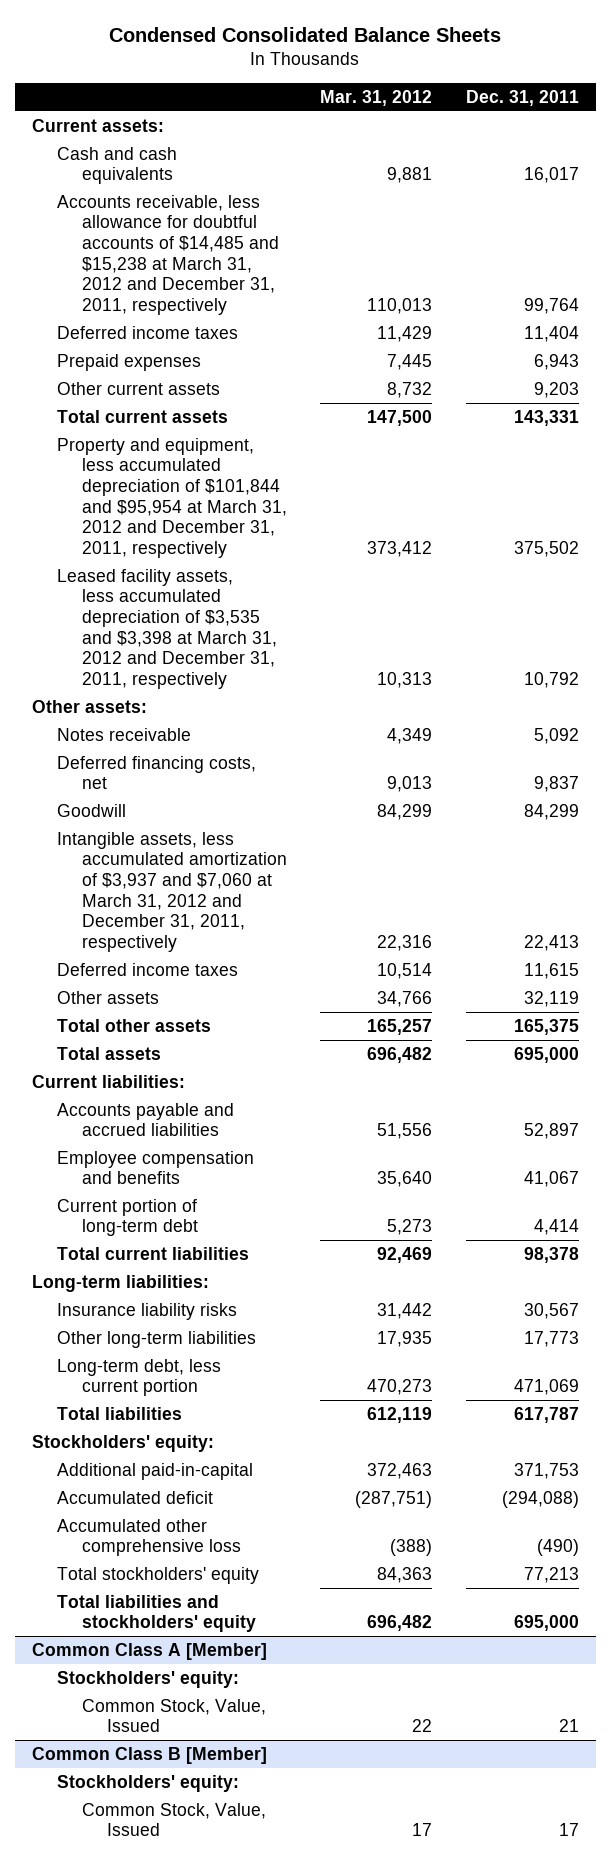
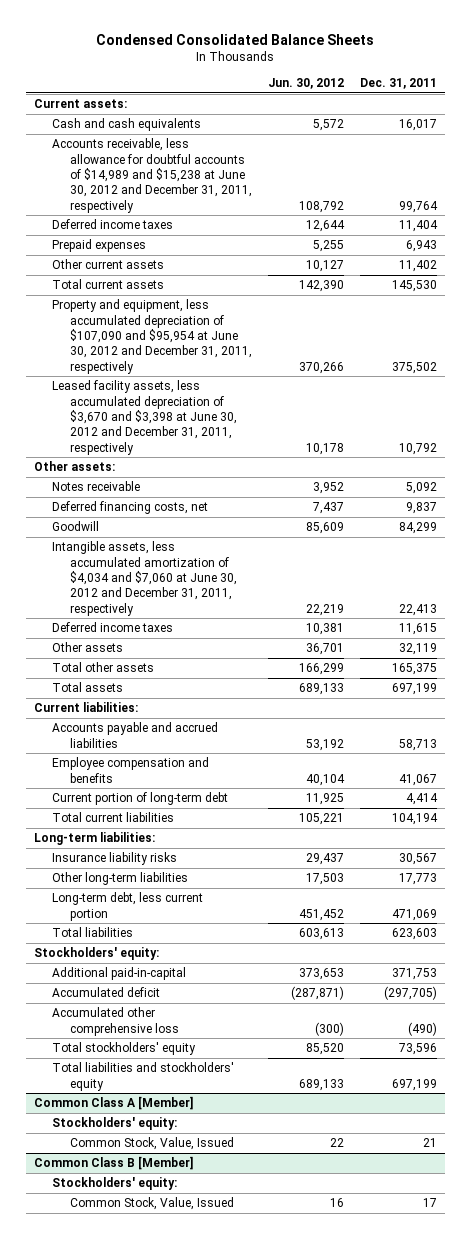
[320,89,433,106] Mar. 31, 2012 -> none
none -> [267,78,344,90] Jun. 30, 2012
[56,194,279,315] Accounts receivable, less allowance for doubtful accounts of $14,485 and $15,238 at March 31, 2012 and December 31, 2011, respectively -> [51,138,252,213] Accounts receivable, less allowance for doubtful accounts of $14,989 and $15,238 at June 30, 2012 and December 31, 2011, respectively
[534,381,580,398] 9,203 -> [398,260,437,273] 11,402
[514,409,580,426] 143,331 -> [391,280,437,293] 145,530
[56,437,287,558] Property and equipment, less accumulated depreciation of $101,844 and $95,954 at March 31, 2012 and December 31, 2011, respectively -> [51,299,252,374] Property and equipment, less accumulated depreciation of $107,090 and $95,954 at June 30, 2012 and December 31, 2011, respectively
[56,568,277,689] Leased facility assets, less accumulated depreciation of $3,535 and $3,398 at March 31, 2012 and December 31, 2011, respectively -> [51,380,237,455] Leased facility assets, less accumulated depreciation of $3,670 and $3,398 at June 30, 2012 and December 31, 2011, respectively
[56,831,287,952] Intangible assets, less accumulated amortization of $3,937 and $7,060 at March 31, 2012 and December 31, 2011, respectively -> [51,541,237,616] Intangible assets, less accumulated amortization of $4,034 and $7,060 at June 30, 2012 and December 31, 2011, respectively
[514,1046,580,1063] 695,000 -> [391,683,437,696] 697,199
[524,1123,580,1140] 52,897 -> [398,738,437,751] 58,713
[524,1246,580,1263] 98,378 -> [391,813,438,826] 104,194
[514,1406,580,1423] 617,787 -> [391,928,437,941] 623,603
[502,1490,580,1508] (294,088) -> [383,986,437,1001] (297,705)
[524,1566,580,1583] 77,213 -> [398,1043,437,1056] 73,596
[514,1615,580,1632] 695,000 -> [391,1078,437,1091] 697,199

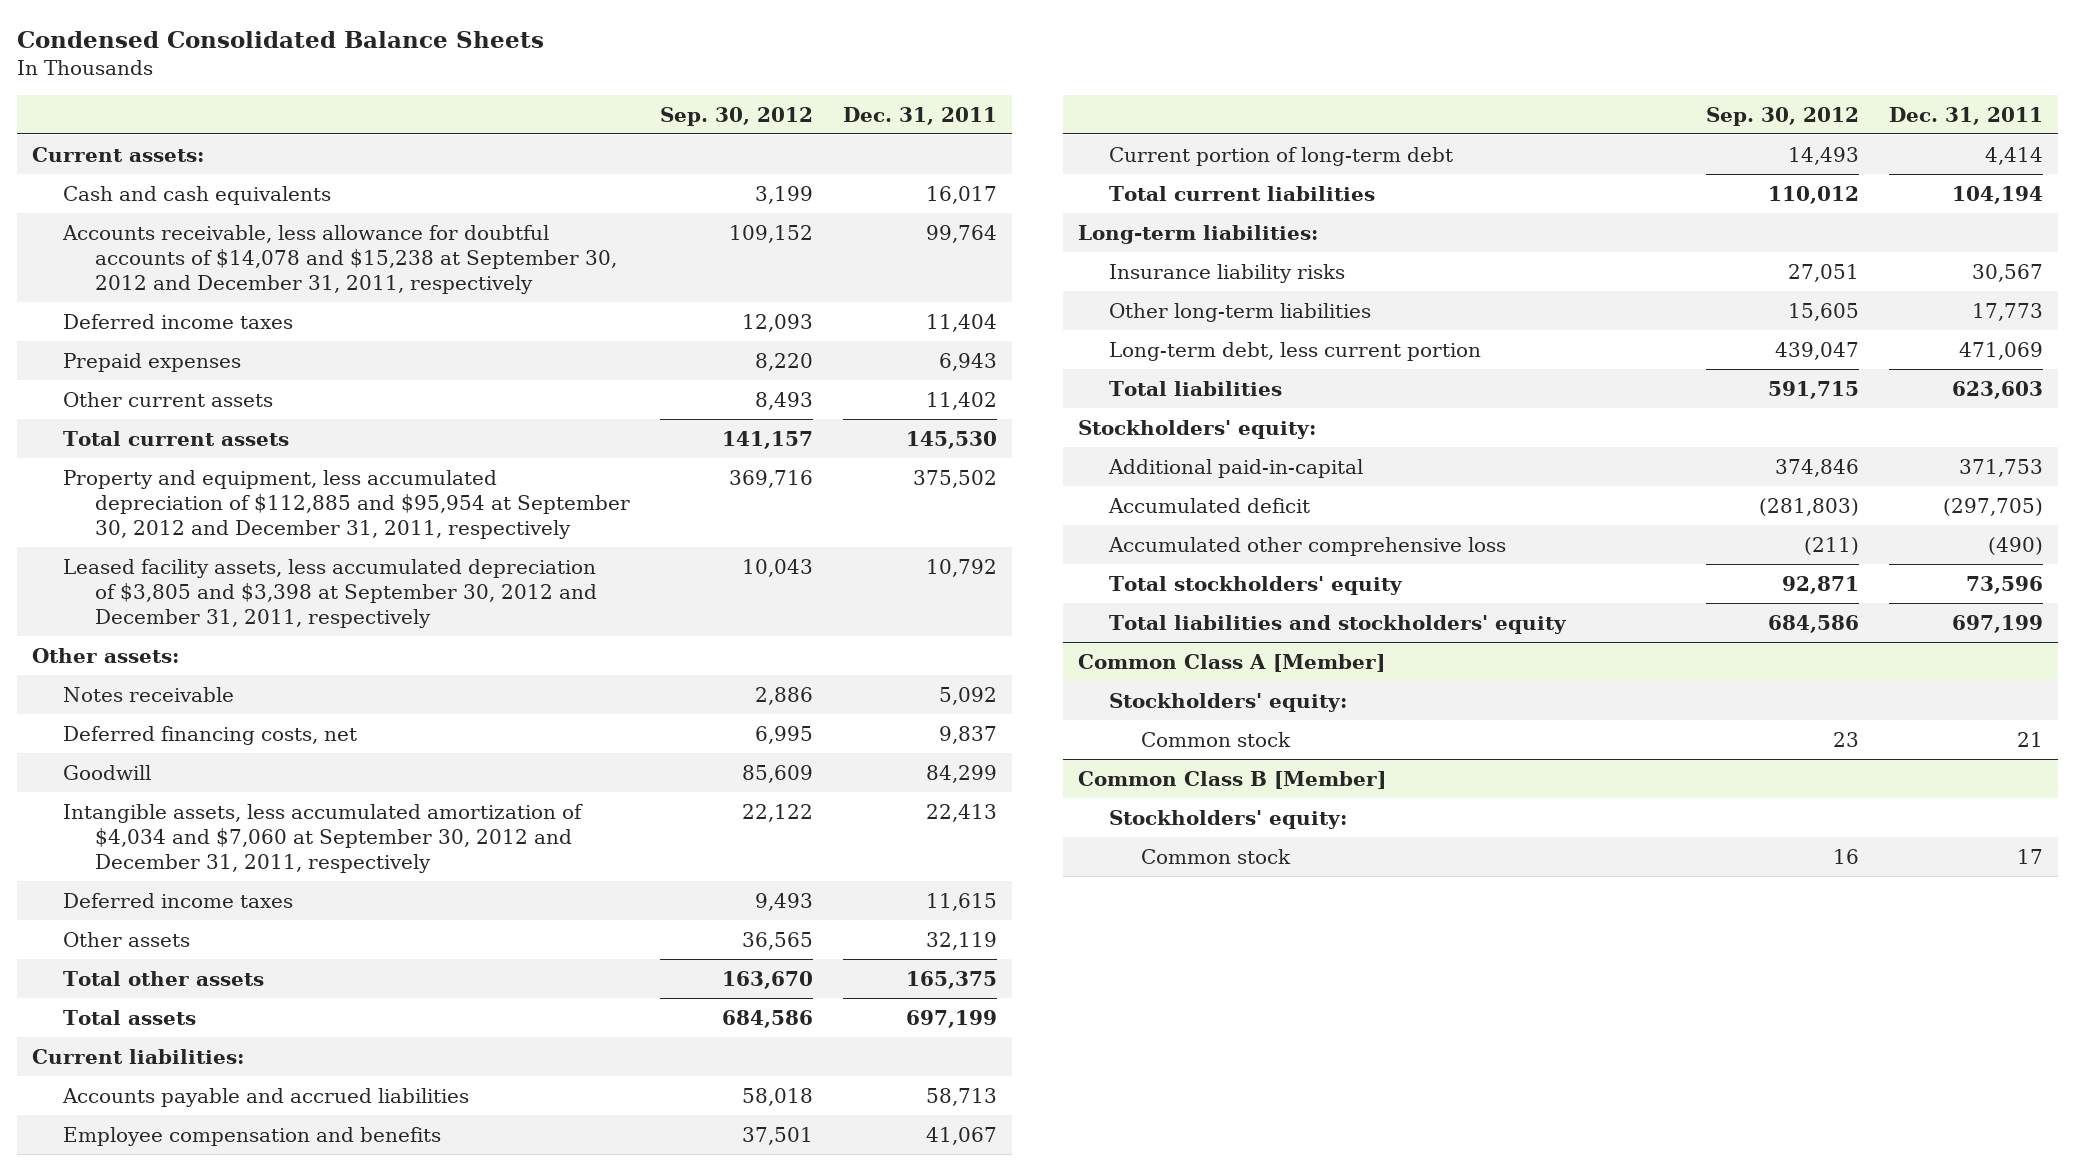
[267,78,344,90] Jun. 30, 2012 -> none
none -> [660,106,814,126] Sep. 30, 2012
[51,138,252,213] Accounts receivable, less allowance for doubtful accounts of $14,989 and $15,238 at June 30, 2012 and December 31, 2011, respectively -> [62,224,617,295] Accounts receivable, less allowance for doubtful accounts of $14,078 and $15,238 at September 30, 2012 and December 31, 2011, respectively
[51,299,252,374] Property and equipment, less accumulated depreciation of $107,090 and $95,954 at June 30, 2012 and December 31, 2011, respectively -> [63,469,630,540] Property and equipment, less accumulated depreciation of $112,885 and $95,954 at September 30, 2012 and December 31, 2011, respectively
[51,380,237,455] Leased facility assets, less accumulated depreciation of $3,670 and $3,398 at June 30, 2012 and December 31, 2011, respectively -> [63,558,597,629] Leased facility assets, less accumulated depreciation of $3,805 and $3,398 at September 30, 2012 and December 31, 2011, respectively
[51,541,237,616] Intangible assets, less accumulated amortization of $4,034 and $7,060 at June 30, 2012 and December 31, 2011, respectively -> [63,803,584,874] Intangible assets, less accumulated amortization of $4,034 and $7,060 at September 30, 2012 and December 31, 2011, respectively
[69,1137,234,1151] Common Stock, Value, Issued -> [1141,731,1292,747] Common stock
[69,1197,234,1211] Common Stock, Value, Issued -> [1141,848,1292,864] Common stock

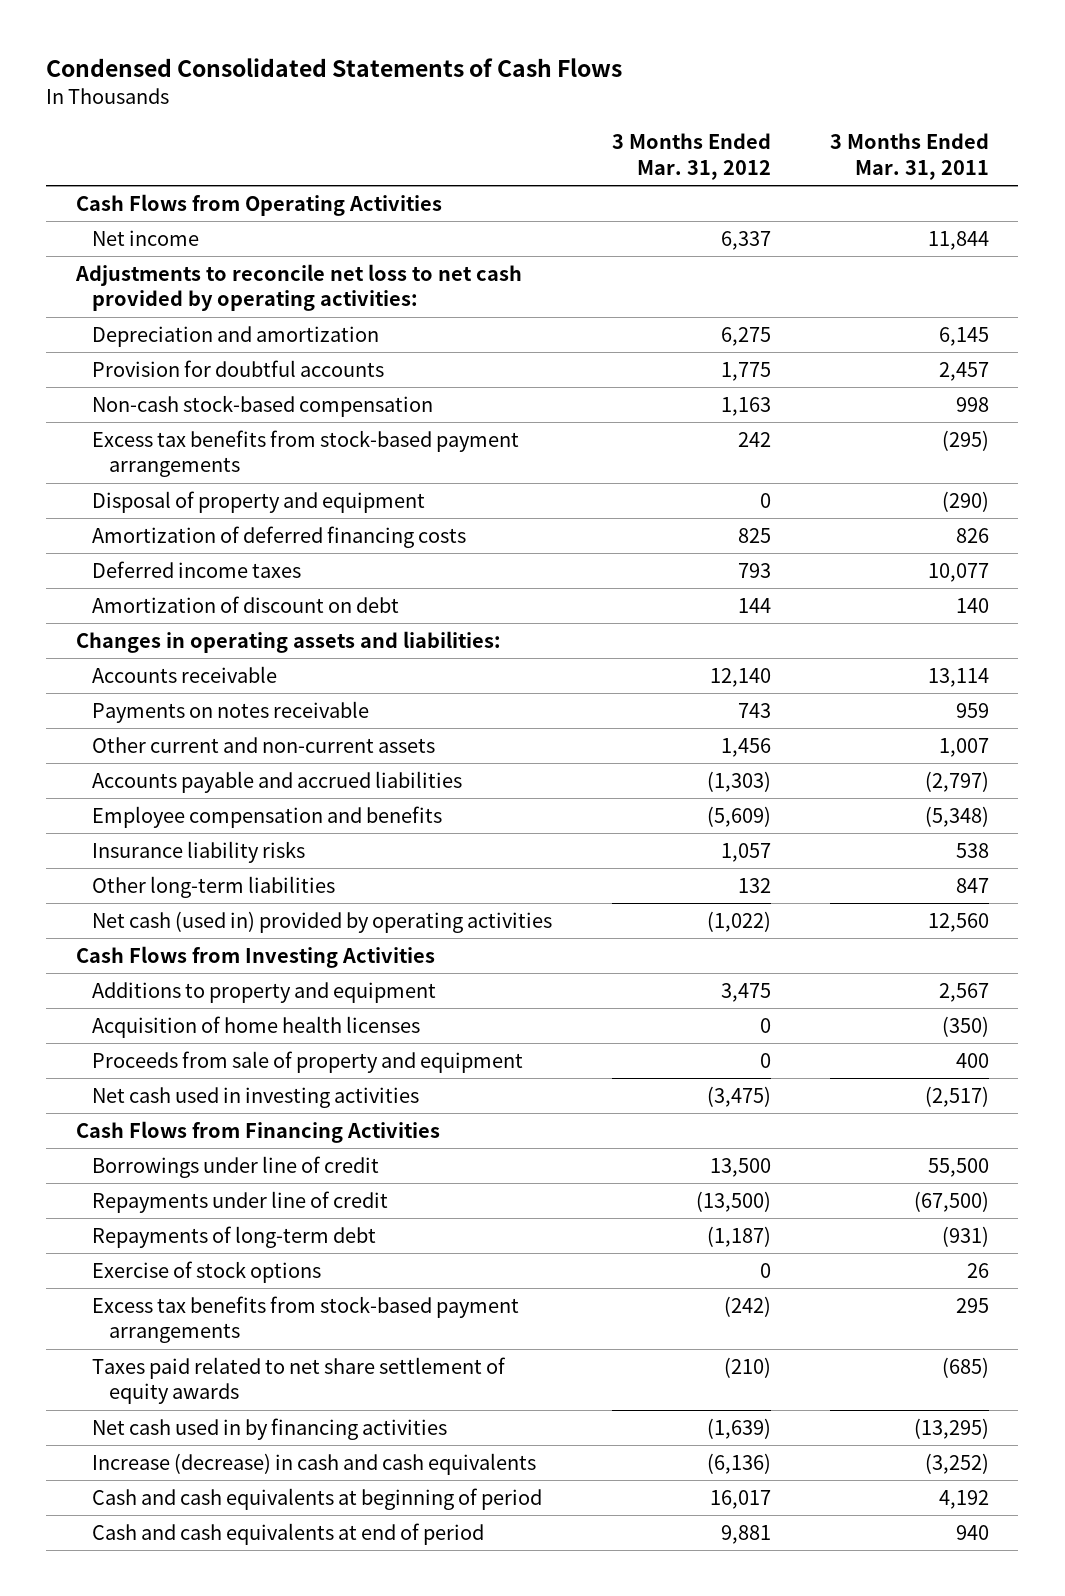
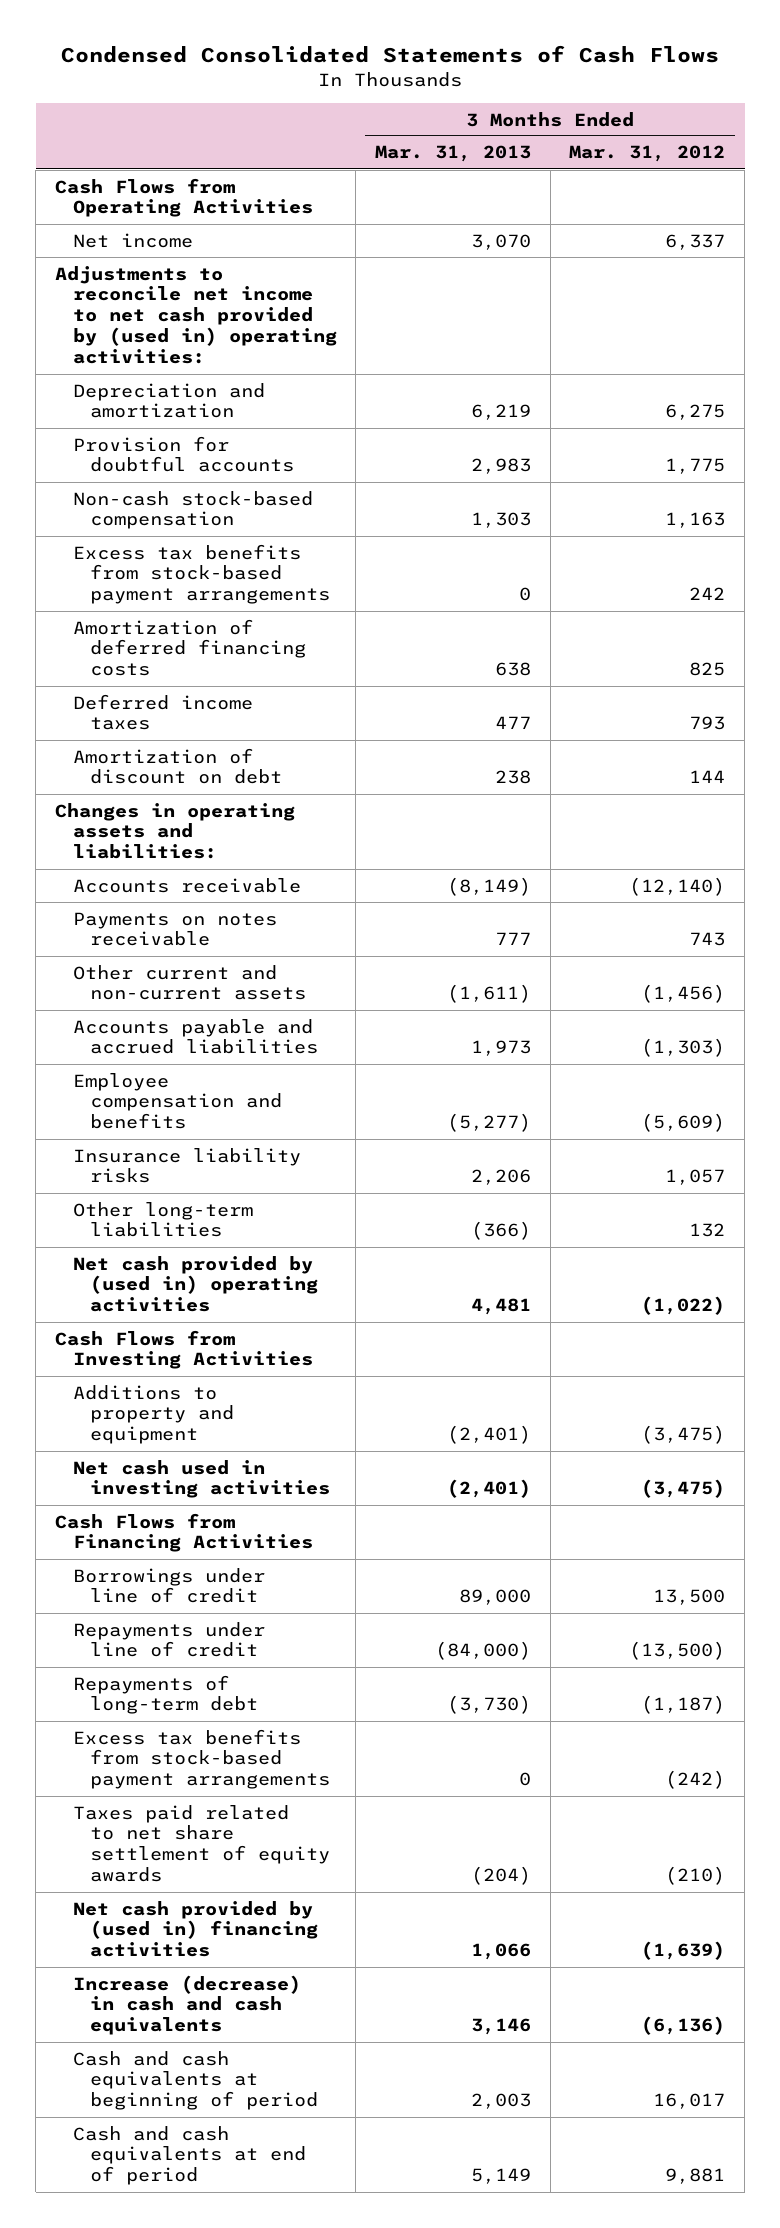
[829,133,989,180] 3 Months Ended Mar. 31, 2011 -> none
none -> [374,145,531,163] Mar. 31, 2013
[74,264,522,312] Adjustments to reconcile net loss to net cash provided by operating activities: -> [54,265,337,365] Adjustments to reconcile net income to net cash provided by (used in) operating activities:
[92,491,426,514] Disposal of property and equipment -> none
[709,668,771,688] 12,140 -> [629,876,726,896] (12,140)
[720,738,771,758] 1,456 -> [641,984,726,1004] (1,456)
[92,911,553,934] Net cash (used in) provided by operating activities -> [72,1255,319,1313] Net cash provided by (used in) operating activities
[92,1016,421,1039] Acquisition of home health licenses -> none
[92,1051,524,1074] Proceeds from sale of property and equipment -> none
[720,983,771,1003] 3,475 -> [641,1425,726,1445] (3,475)
[92,1261,322,1284] Exercise of stock options -> none
[92,1418,448,1441] Net cash used in by financing activities -> [72,1900,319,1958] Net cash provided by (used in) financing activities

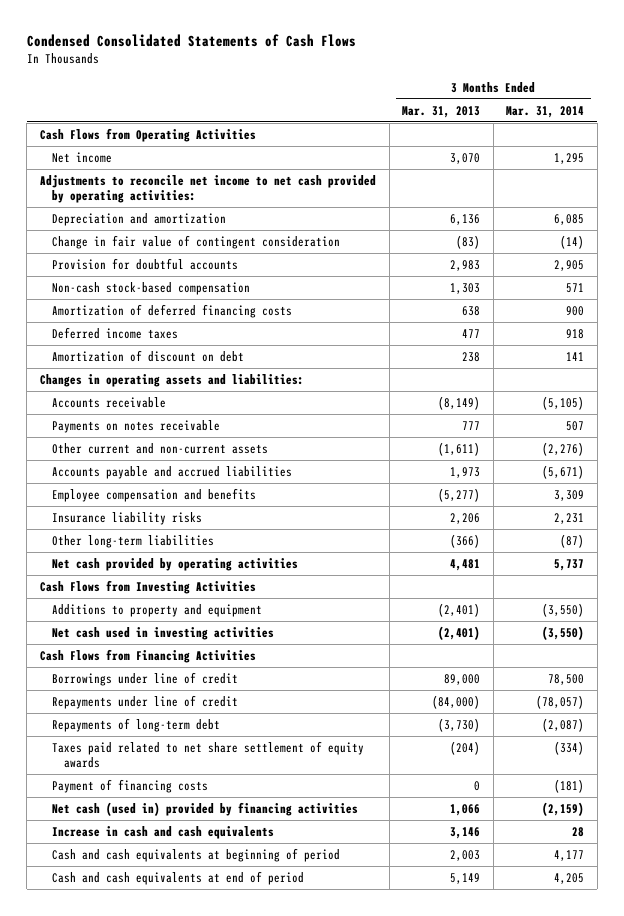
[569,145,726,163] Mar. 31, 2012 -> none
none -> [506,105,585,118] Mar. 31, 2014
[54,265,337,365] Adjustments to reconcile net income to net cash provided by (used in) operating activities: -> [39,174,376,204] Adjustments to reconcile net income to net cash provided by operating activities:
[470,404,531,421] 6,219 -> [450,213,481,225] 6,136
none -> [52,234,341,249] Change in fair value of contingent consideration
[72,543,331,605] Excess tax benefits from stock-based payment arrangements -> none
[72,1255,319,1313] Net cash provided by (used in) operating activities -> [52,557,299,571] Net cash provided by operating activities
[72,1728,331,1790] Excess tax benefits from stock-based payment arrangements -> none
none -> [52,778,209,793] Payment of financing costs
[72,1900,319,1958] Net cash provided by (used in) financing activities -> [52,801,359,816] Net cash (used in) provided by financing activities
[72,1974,301,2036] Increase (decrease) in cash and cash equivalents -> [52,825,275,839] Increase in cash and cash equivalents

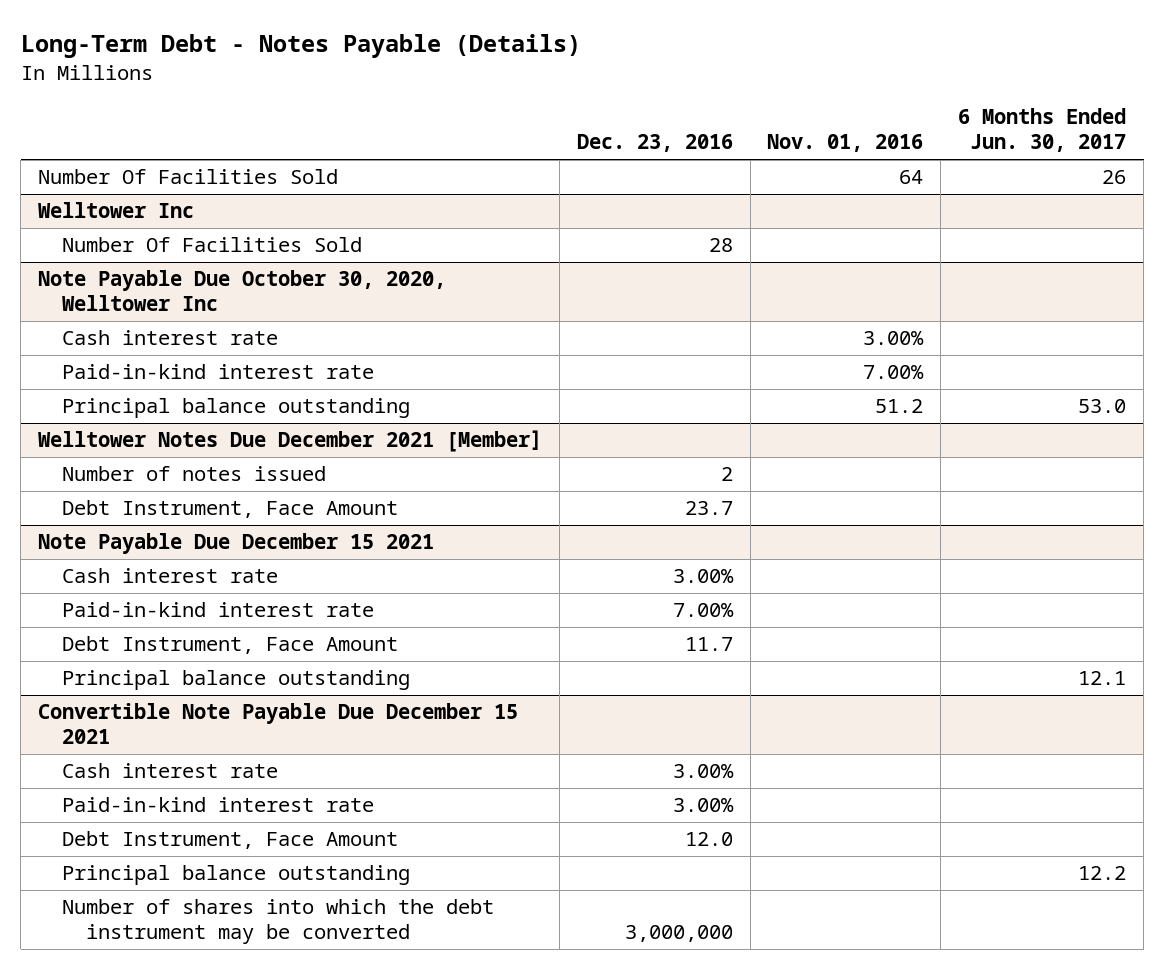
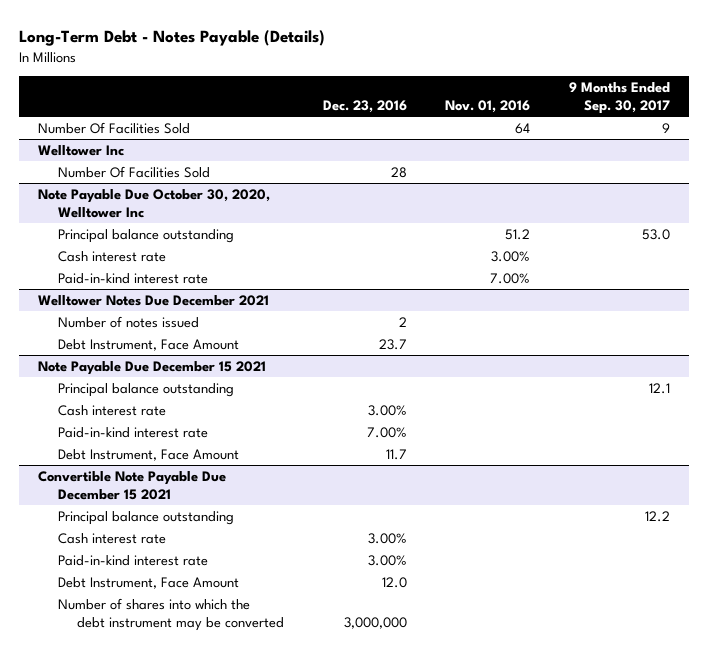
[958,108,1127,153] 6 Months Ended Jun. 30, 2017 -> none
none -> [568,82,670,114] 9 Months Ended Sep. 30, 2017
[62,398,411,419] Principal balance outstanding -> [57,229,234,244] Principal balance outstanding
[37,430,542,453] Welltower Notes Due December 2021 [Member] -> [38,295,270,307] Welltower Notes Due December 2021
[62,670,411,691] Principal balance outstanding -> [57,383,234,398] Principal balance outstanding
[62,865,411,886] Principal balance outstanding -> [57,511,234,526] Principal balance outstanding

